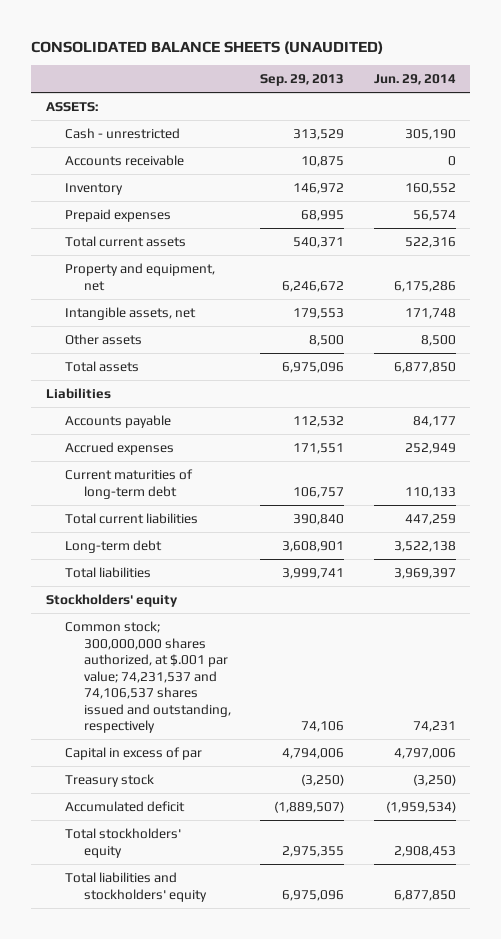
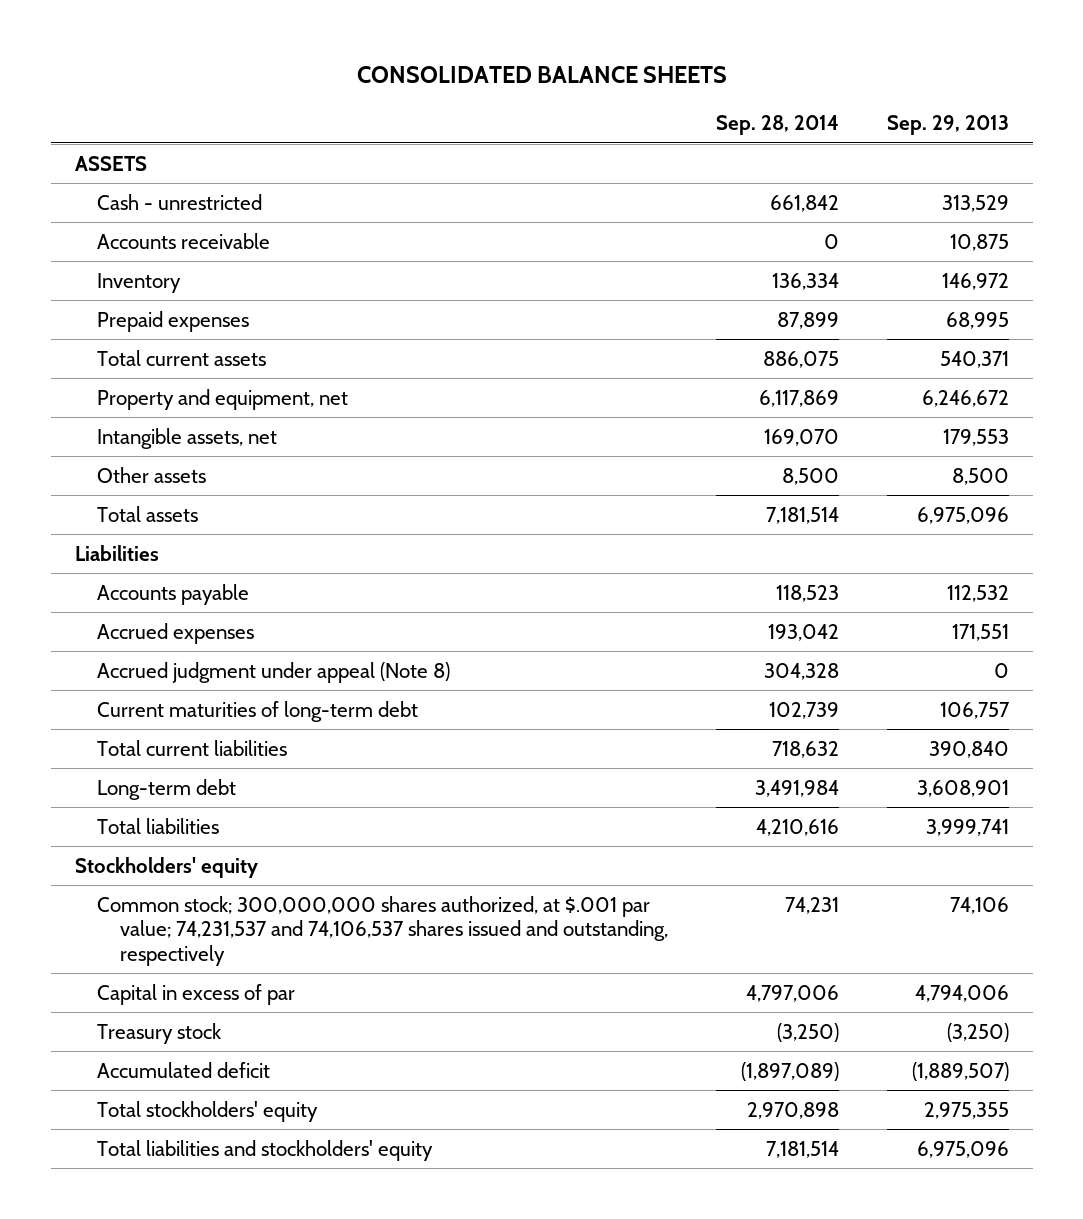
[30,40,383,54] CONSOLIDATED BALANCE SHEETS (UNAUDITED) -> [356,65,727,83] CONSOLIDATED BALANCE SHEETS
[373,74,456,86] Jun. 29, 2014 -> none
none -> [715,115,839,136] Sep. 28, 2014
[45,102,98,113] ASSETS: -> [74,155,147,171] ASSETS
none -> [97,661,451,683] Accrued judgment under appeal (Note 8)

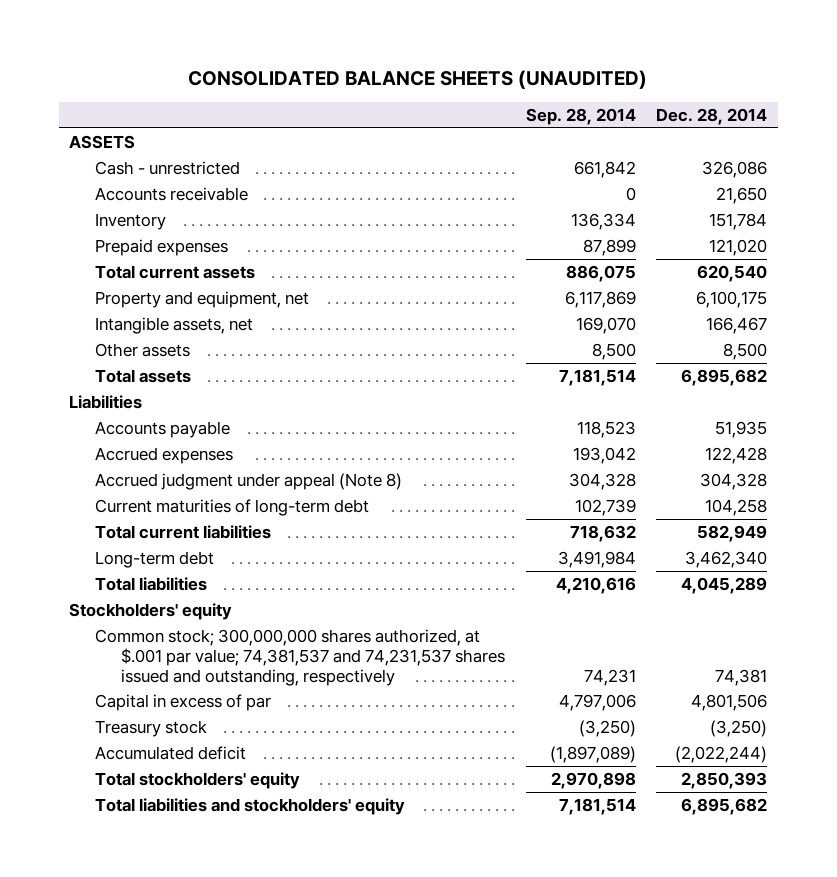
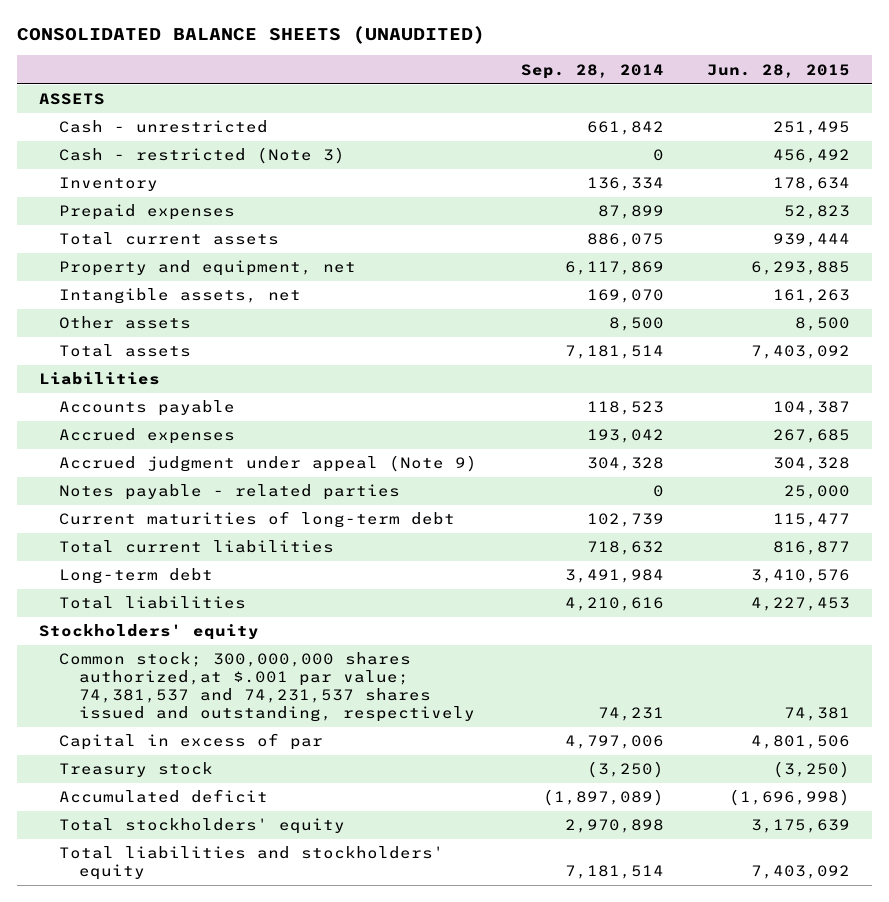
[656,108,768,126] Dec. 28, 2014 -> none
none -> [707,63,851,78] Jun. 28, 2015
[95,186,249,201] Accounts receivable -> none
none -> [59,147,346,165] Cash - restricted (Note 3)
[95,472,403,490] Accrued judgment under appeal (Note 8) -> [59,455,478,473] Accrued judgment under appeal (Note 9)
none -> [59,484,401,501] Notes payable - related parties
[95,628,505,686] Common stock; 300,000,000 shares authorized, at $.001 par value; 74,381,537 and 74,231,537 shares issued and outstanding, respectively -> [59,652,476,722] Common stock; 300,000,000 shares authorized,at $.001 par value; 74,381,537 and 74,231,537 shares issued and outstanding, respectively

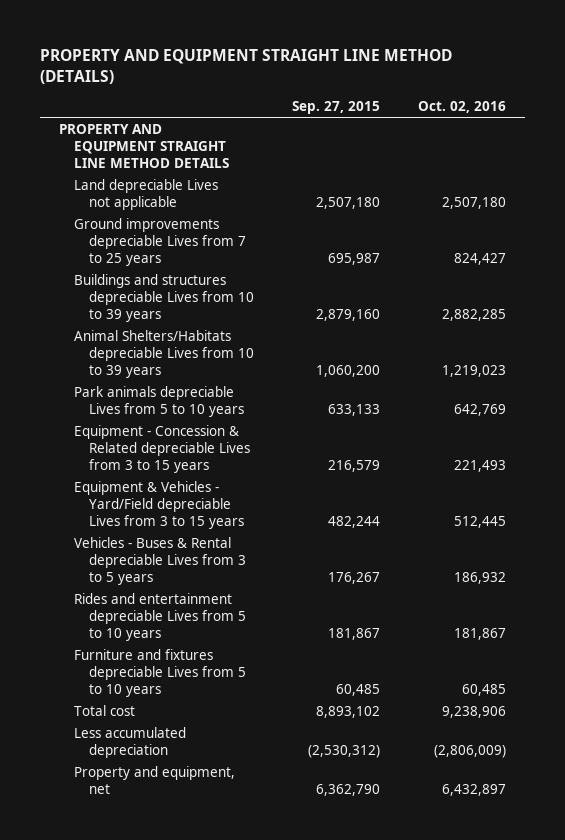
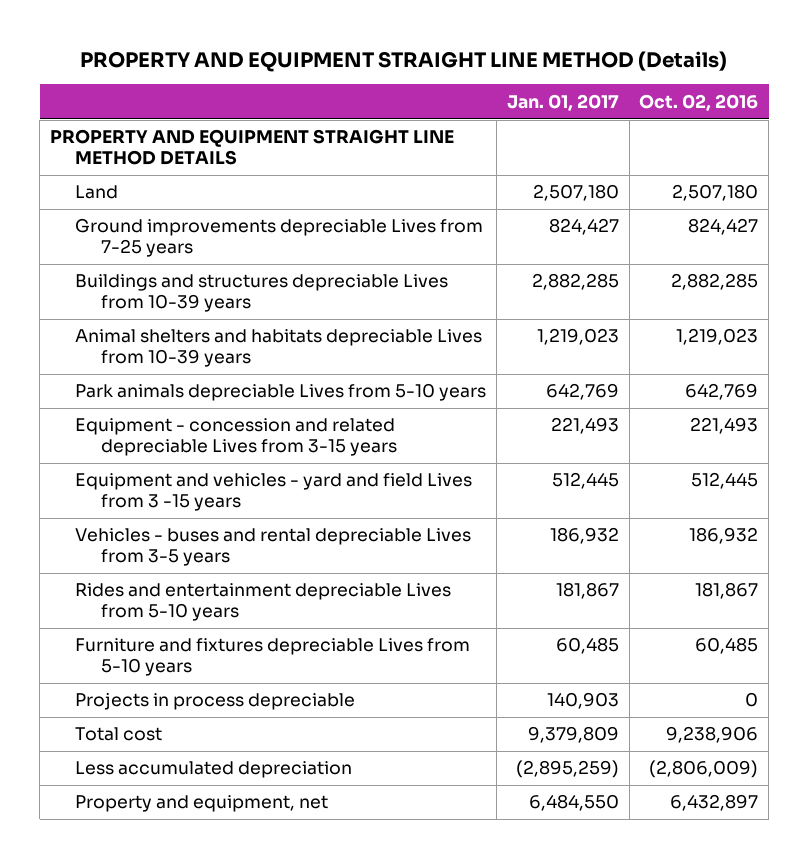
[39,48,452,85] PROPERTY AND EQUIPMENT STRAIGHT LINE METHOD (DETAILS) -> [80,50,728,72] PROPERTY AND EQUIPMENT STRAIGHT LINE METHOD (Details)
[291,101,380,115] Sep. 27, 2015 -> none
none -> [506,93,619,111] Jan. 01, 2017
[73,178,218,210] Land depreciable Lives not applicable -> [75,185,119,200] Land
[73,217,246,267] Ground improvements depreciable Lives from 7 to 25 years -> [75,218,484,258] Ground improvements depreciable Lives from 7-25 years
[73,273,254,323] Buildings and structures depreciable Lives from 10 to 39 years -> [75,274,449,313] Buildings and structures depreciable Lives from 10-39 years
[73,329,254,379] Animal Shelters/Habitats depreciable Lives from 10 to 39 years -> [75,329,483,368] Animal shelters and habitats depreciable Lives from 10-39 years
[73,385,244,417] Park animals depreciable Lives from 5 to 10 years -> [75,383,487,402] Park animals depreciable Lives from 5-10 years
[73,424,250,474] Equipment - Concession & Related depreciable Lives from 3 to 15 years -> [75,418,397,457] Equipment - concession and related depreciable Lives from 3-15 years
[73,480,244,530] Equipment & Vehicles - Yard/Field depreciable Lives from 3 to 15 years -> [75,473,473,512] Equipment and vehicles - yard and field Lives from 3 -15 years
[73,536,246,586] Vehicles - Buses & Rental depreciable Lives from 3 to 5 years -> [75,528,472,567] Vehicles - buses and rental depreciable Lives from 3-5 years
[73,592,246,642] Rides and entertainment depreciable Lives from 5 to 10 years -> [75,583,452,622] Rides and entertainment depreciable Lives from 5-10 years
[73,648,246,698] Furniture and fixtures depreciable Lives from 5 to 10 years -> [75,638,471,677] Furniture and fixtures depreciable Lives from 5-10 years
none -> [75,692,356,711] Projects in process depreciable

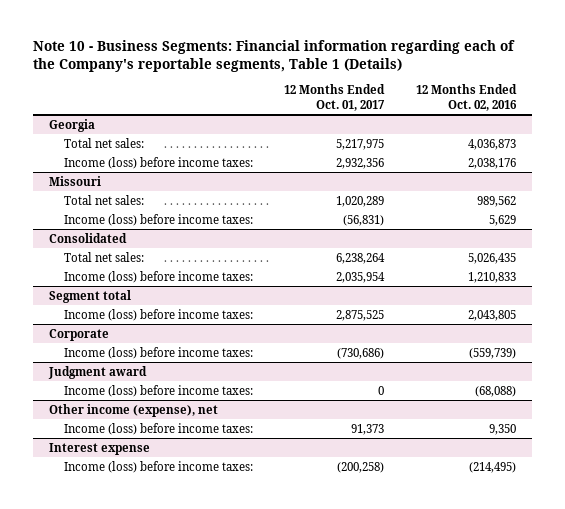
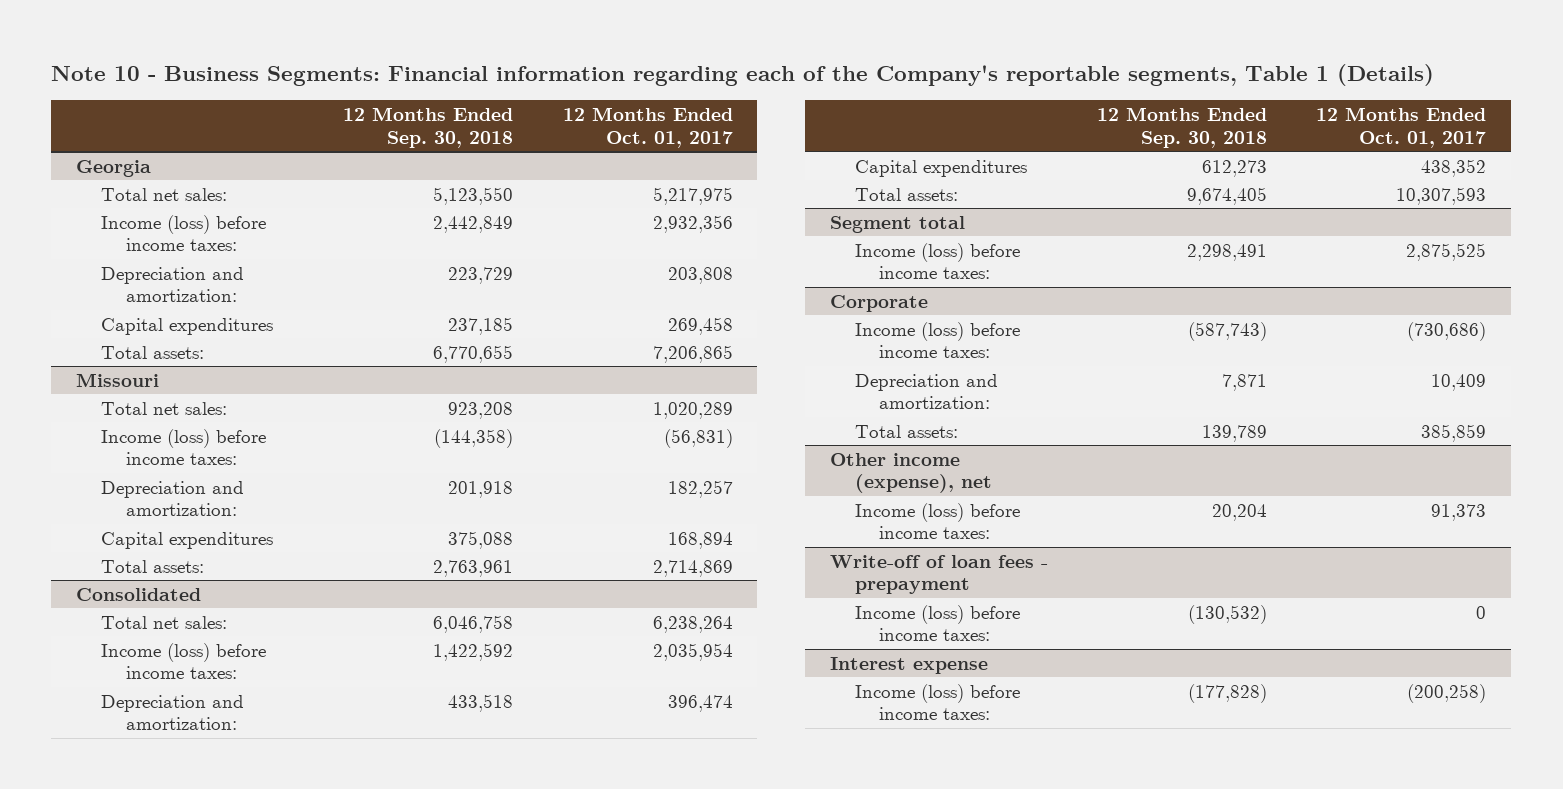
[416,84,518,111] 12 Months Ended Oct. 02, 2016 -> none
none -> [343,106,514,148] 12 Months Ended Sep. 30, 2018
none -> [100,266,244,303] Depreciation and amortization:
none -> [100,317,273,335] Capital expenditures
none -> [100,345,204,359] Total assets:
none -> [100,480,244,517] Depreciation and amortization:
none -> [100,531,273,549] Capital expenditures
none -> [100,559,204,573] Total assets:
none -> [100,694,244,731] Depreciation and amortization:
none -> [854,159,1027,177] Capital expenditures
none -> [854,187,958,201] Total assets:
[47,365,147,379] Judgment award -> none
[63,384,253,397] Income (loss) before income taxes: -> none
none -> [854,373,998,410] Depreciation and amortization:
none -> [854,424,958,438] Total assets:
none -> [829,554,1048,595] Write-off of loan fees - prepayment
none -> [854,604,1020,642] Income (loss) before income taxes:

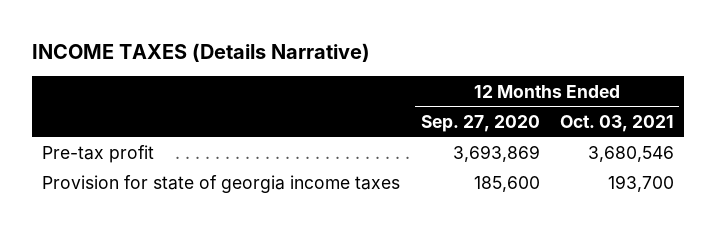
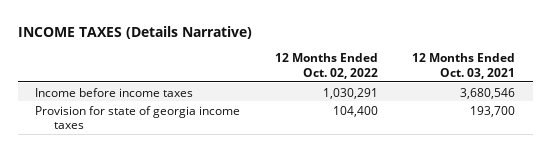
[420,114,540,132] Sep. 27, 2020 -> none
none -> [274,53,378,79] 12 Months Ended Oct. 02, 2022
[42,145,155,164] Pre-tax profit -> [34,87,193,97] Income before income taxes

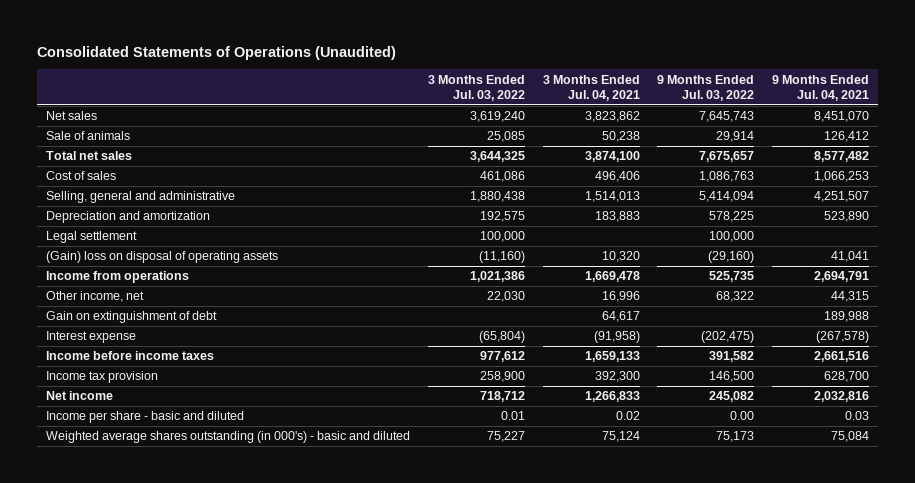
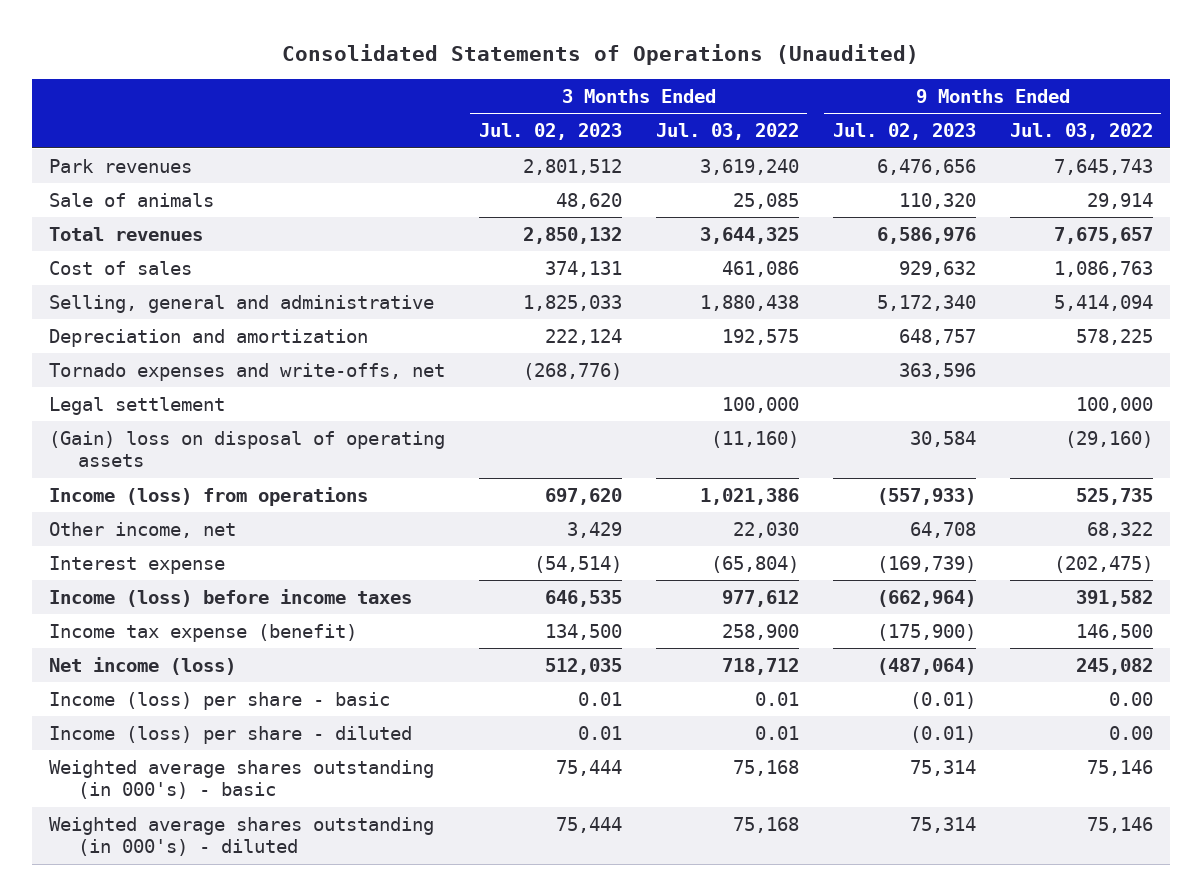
[542,74,640,102] 3 Months Ended Jul. 04, 2021 -> none
[771,74,869,102] 9 Months Ended Jul. 04, 2021 -> none
none -> [478,123,622,141] Jul. 02, 2023
none -> [832,123,976,141] Jul. 02, 2023
[46,111,98,121] Net sales -> [49,158,193,173] Park revenues
[46,151,133,161] Total net sales -> [49,226,204,241] Total revenues
none -> [49,362,446,381] Tornado expenses and write-offs, net
[46,271,190,284] Income from operations -> [49,486,369,506] Income (loss) from operations
[46,311,218,324] Gain on extinguishment of debt -> none
[46,351,215,361] Income before income taxes -> [49,588,413,607] Income (loss) before income taxes
[46,371,159,384] Income tax provision -> [49,623,358,642] Income tax expense (benefit)
[46,391,114,401] Net income -> [49,656,237,675] Net income (loss)
[46,411,245,424] Income per share - basic and diluted -> [49,691,391,710] Income (loss) per share - basic
none -> [49,725,413,744] Income (loss) per share - diluted
[46,431,411,444] Weighted average shares outstanding (in 000's) - basic and diluted -> [49,759,435,800] Weighted average shares outstanding (in 000's) - basic
[486,431,525,443] 75,227 -> [732,759,799,776] 75,168
[716,431,755,443] 75,173 -> [1086,759,1153,776] 75,146
none -> [49,816,435,857] Weighted average shares outstanding (in 000's) - diluted

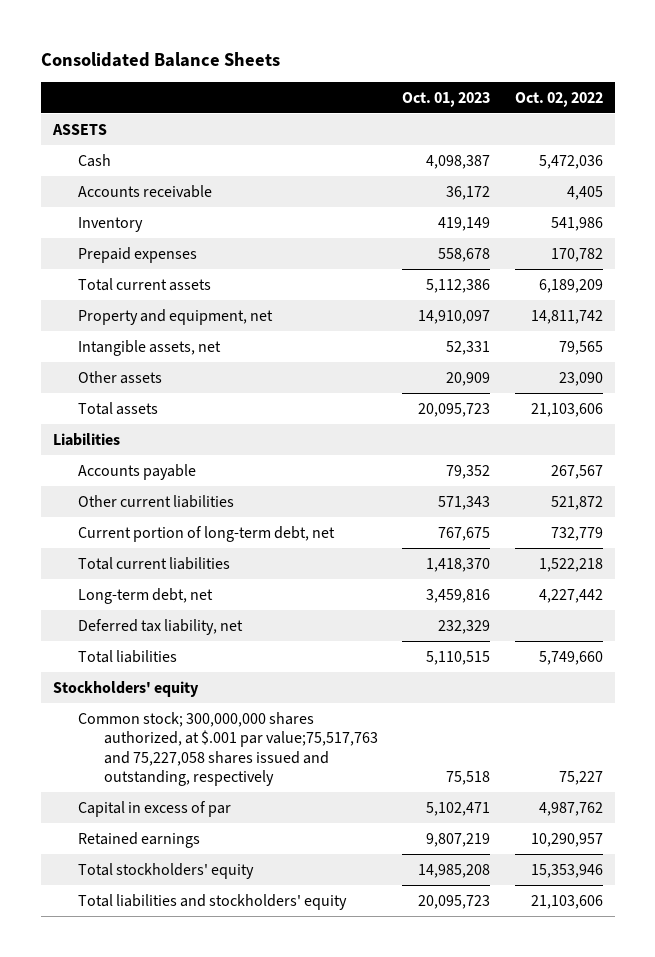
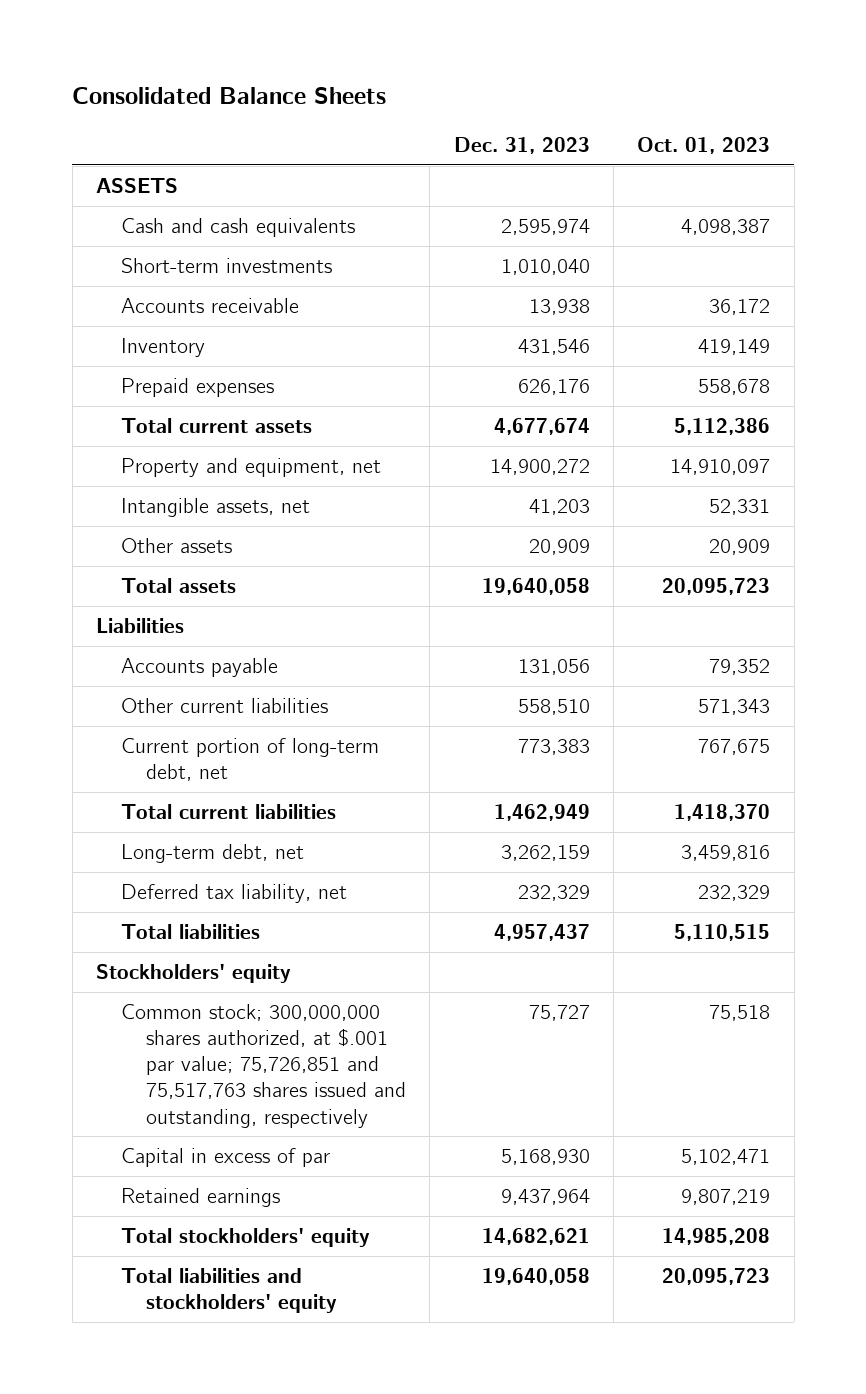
[514,91,603,107] Oct. 02, 2022 -> none
none -> [453,136,590,154] Dec. 31, 2023
[78,153,112,167] Cash -> [120,217,355,237] Cash and cash equivalents
none -> [120,257,332,273] Short-term investments
[78,711,379,787] Common stock; 300,000,000 shares authorized, at $.001 par value;75,517,763 and 75,227,058 shares issued and outstanding, respectively -> [120,1003,406,1128] Common stock; 300,000,000 shares authorized, at $.001 par value; 75,726,851 and 75,517,763 shares issued and outstanding, respectively

